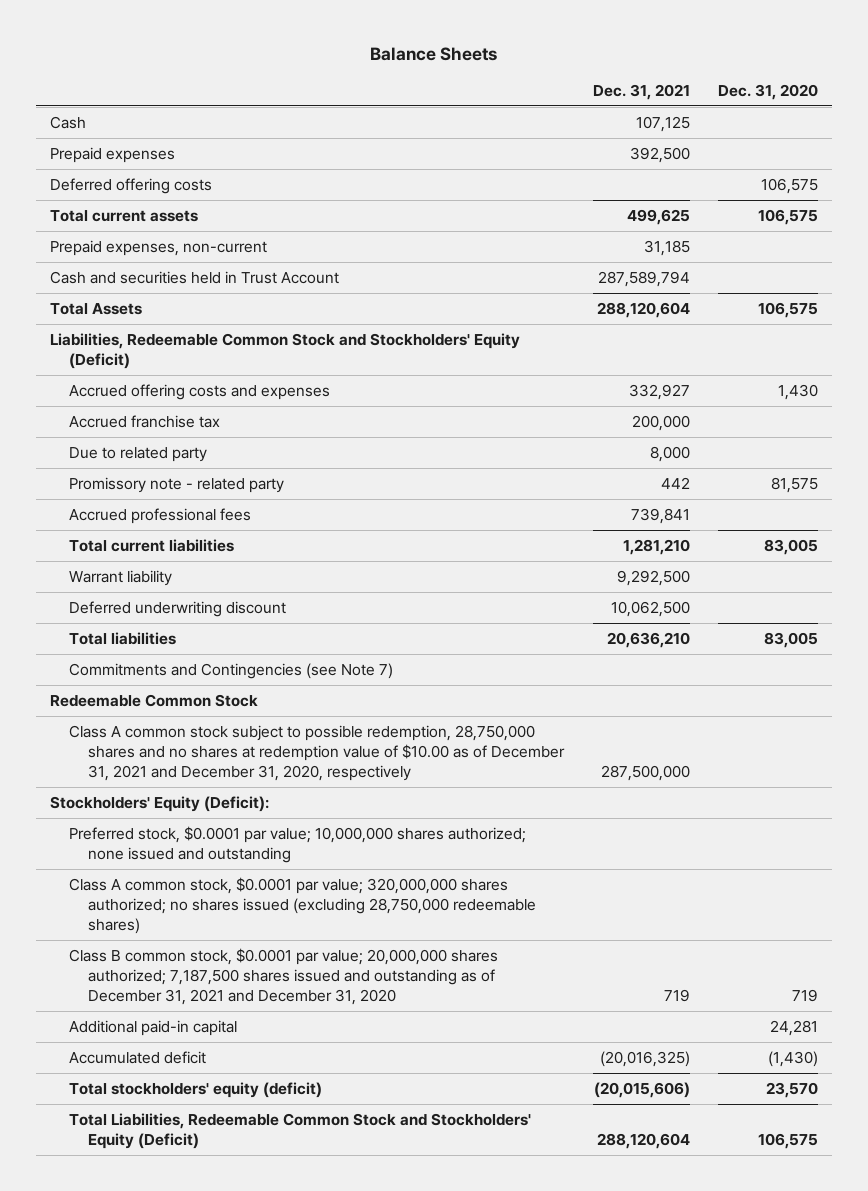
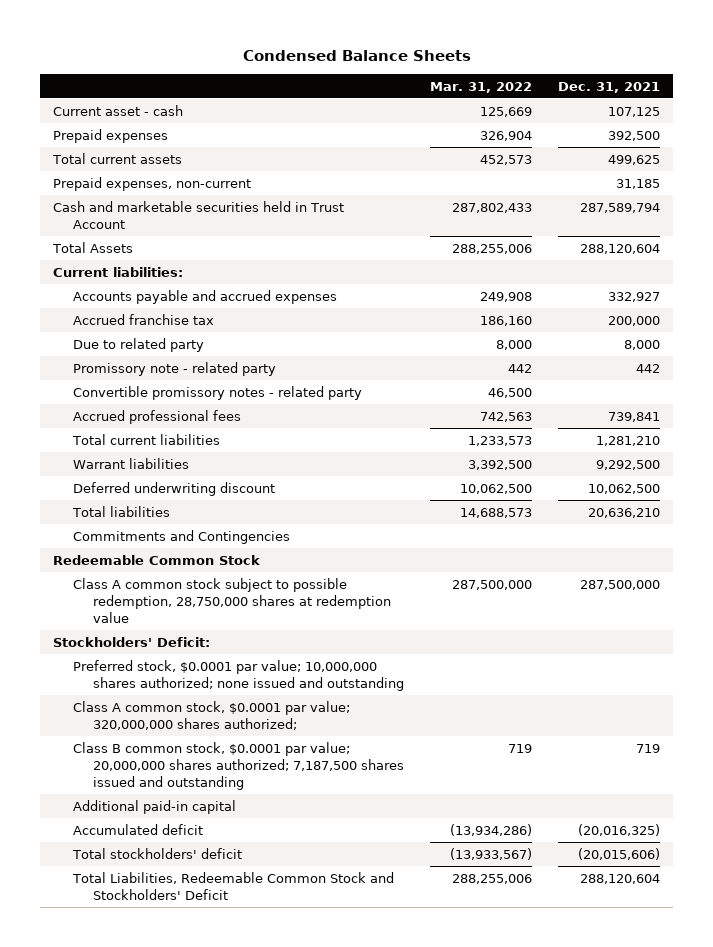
[369,46,497,61] Balance Sheets -> [242,49,471,61] Condensed Balance Sheets
[717,83,818,100] Dec. 31, 2020 -> none
none -> [430,81,533,93] Mar. 31, 2022
[49,115,86,129] Cash -> [53,104,184,116] Current asset - cash
[49,177,212,194] Deferred offering costs -> none
[49,270,339,284] Cash and securities held in Trust Account -> [53,200,345,229] Cash and marketable securities held in Trust Account
[49,332,520,369] Liabilities, Redeemable Common Stock and Stockholders' Equity (Deficit) -> none
none -> [53,266,184,277] Current liabilities:
[69,383,331,400] Accrued offering costs and expenses -> [73,289,338,304] Accounts payable and accrued expenses
none -> [73,385,363,400] Convertible promissory notes - related party
[69,569,173,586] Warrant liability -> [73,457,190,469] Warrant liabilities
[69,662,394,679] Commitments and Contingencies (see Note 7) -> [73,529,291,544] Commitments and Contingencies
[69,724,566,781] Class A common stock subject to possible redemption, 28,750,000 shares and no shares at redemption value of $10.00 as of December 31, 2021 and December 31, 2020, respectively -> [73,577,392,623] Class A common stock subject to possible redemption, 28,750,000 shares at redemption value
[49,795,269,812] Stockholders' Equity (Deficit): -> [53,636,211,647] Stockholders' Deficit:
[69,876,537,934] Class A common stock, $0.0001 par value; 320,000,000 shares authorized; no shares issued (excluding 28,750,000 redeemable shares) -> [73,700,351,730] Class A common stock, $0.0001 par value; 320,000,000 shares authorized;
[69,947,499,1005] Class B common stock, $0.0001 par value; 20,000,000 shares authorized; 7,187,500 shares issued and outstanding as of December 31, 2021 and December 31, 2020 -> [73,741,405,790] Class B common stock, $0.0001 par value; 20,000,000 shares authorized; 7,187,500 shares issued and outstanding
[69,1081,323,1098] Total stockholders' equity (deficit) -> [72,847,243,859] Total stockholders' deficit
[69,1112,532,1149] Total Liabilities, Redeemable Common Stock and Stockholders' Equity (Deficit) -> [72,871,395,900] Total Liabilities, Redeemable Common Stock and Stockholders' Deficit

